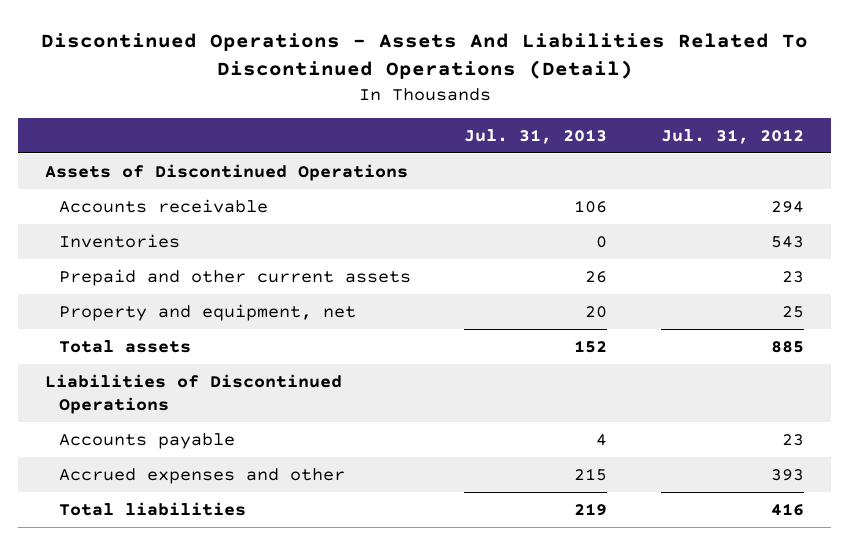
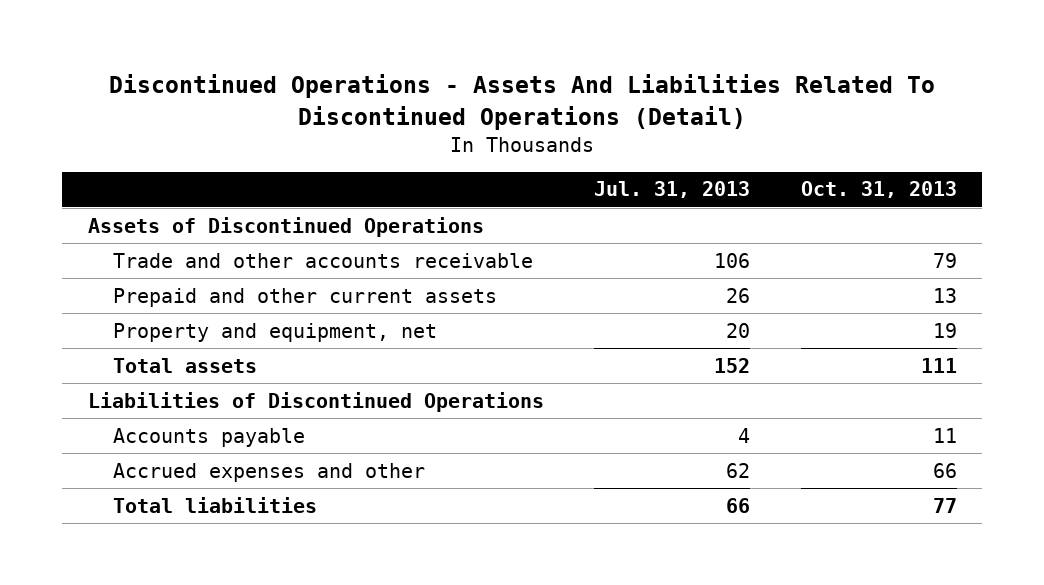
[661,128,805,144] Jul. 31, 2012 -> none
none -> [800,181,957,199] Oct. 31, 2013
[58,233,180,248] Inventories -> none
[58,198,268,213] Accounts receivable -> [113,252,534,268] Trade and other accounts receivable
[574,467,608,481] 215 -> [726,462,751,478] 62
[574,502,608,516] 219 -> [726,497,751,513] 66

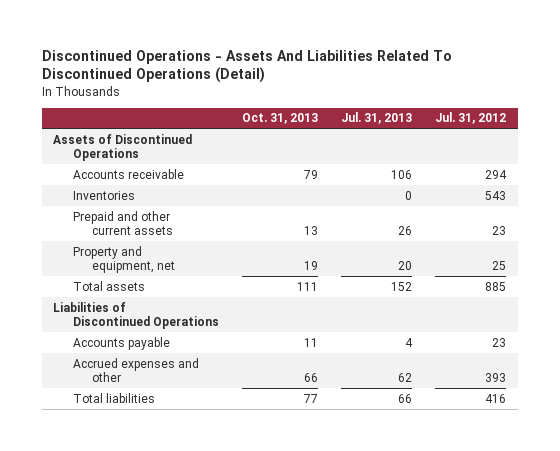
none -> [435,112,507,125] Jul. 31, 2012
[113,252,534,268] Trade and other accounts receivable -> [72,168,184,179] Accounts receivable
none -> [72,190,135,200] Inventories

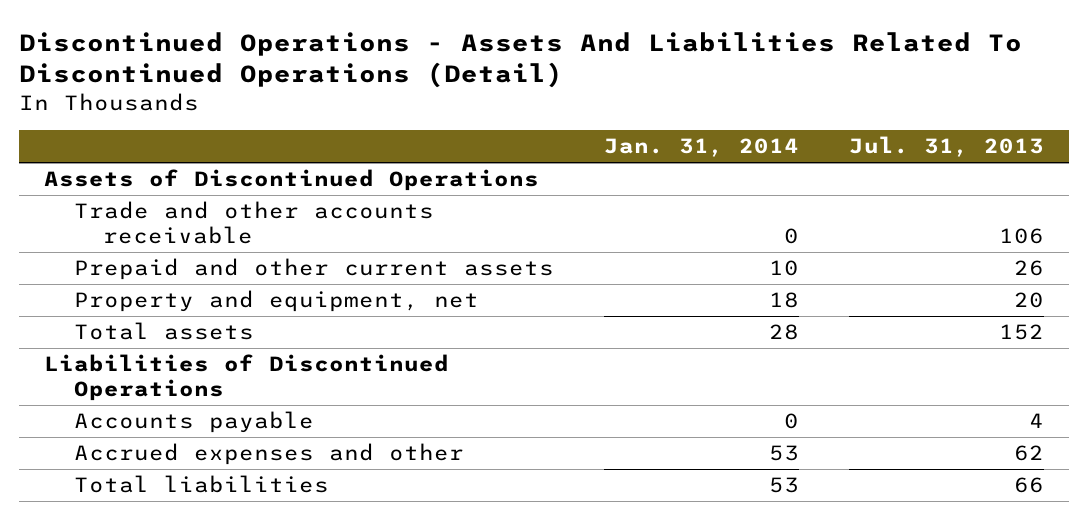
[241,113,318,125] Oct. 31, 2013 -> none
[435,112,507,125] Jul. 31, 2012 -> none
none -> [603,138,799,158] Jan. 31, 2014
[72,190,135,200] Inventories -> none
[72,168,184,179] Accounts receivable -> [73,201,434,245] Trade and other accounts receivable

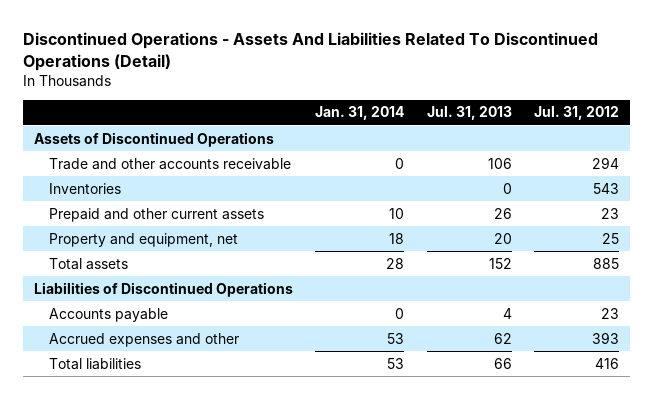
none -> [534,106,620,121] Jul. 31, 2012
none -> [48,182,121,194] Inventories

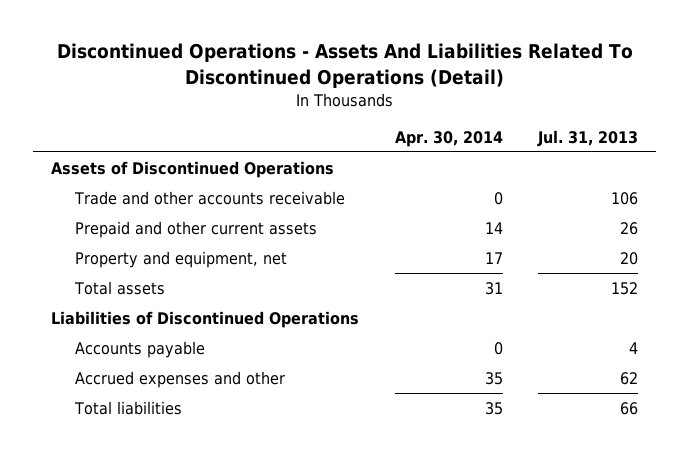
[315,106,405,121] Jan. 31, 2014 -> none
[534,106,620,121] Jul. 31, 2012 -> none
none -> [394,130,503,147] Apr. 30, 2014
[48,182,121,194] Inventories -> none

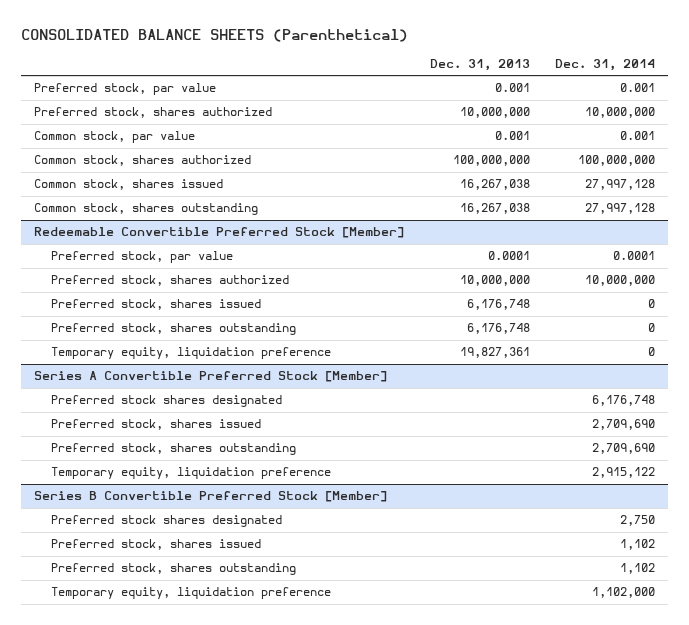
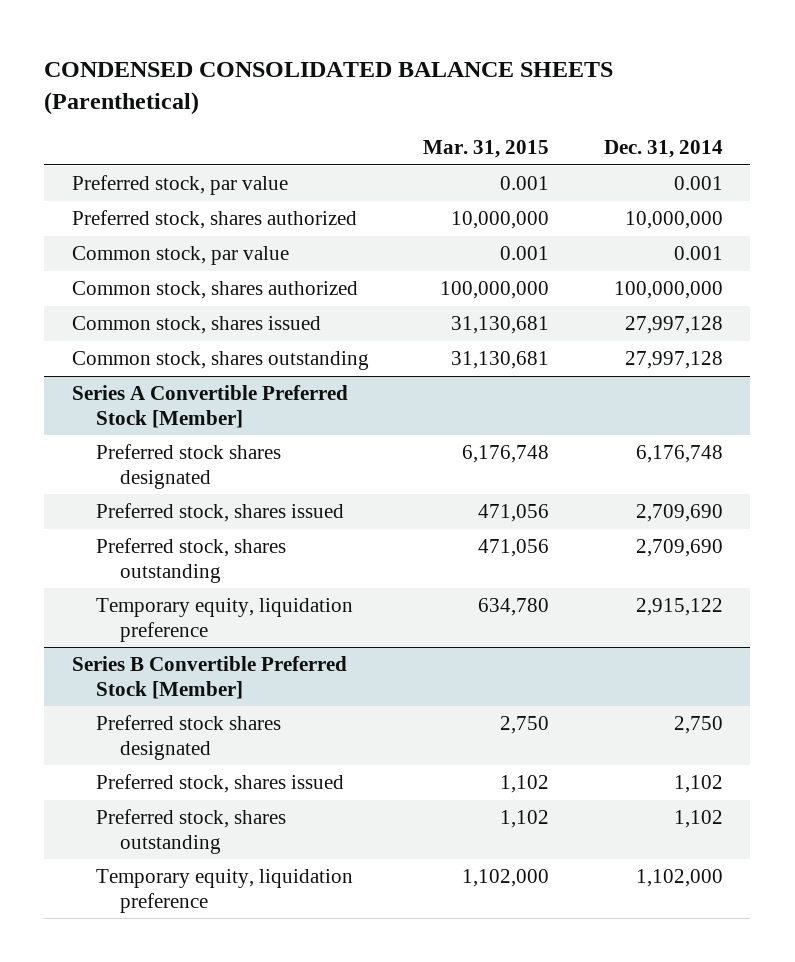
[20,28,408,42] CONSOLIDATED BALANCE SHEETS (Parenthetical) -> [44,61,614,116] CONDENSED CONSOLIDATED BALANCE SHEETS (Parenthetical)
[429,58,530,71] Dec. 31, 2013 -> none
none -> [423,140,550,159] Mar. 31, 2015
[33,227,404,239] Redeemable Convertible Preferred Stock [Member] -> none
[50,251,233,264] Preferred stock, par value -> none
[50,275,289,287] Preferred stock, shares authorized -> none
[50,299,261,311] Preferred stock, shares issued -> none
[50,323,296,336] Preferred stock, shares outstanding -> none
[50,347,331,360] Temporary equity, liquidation preference -> none

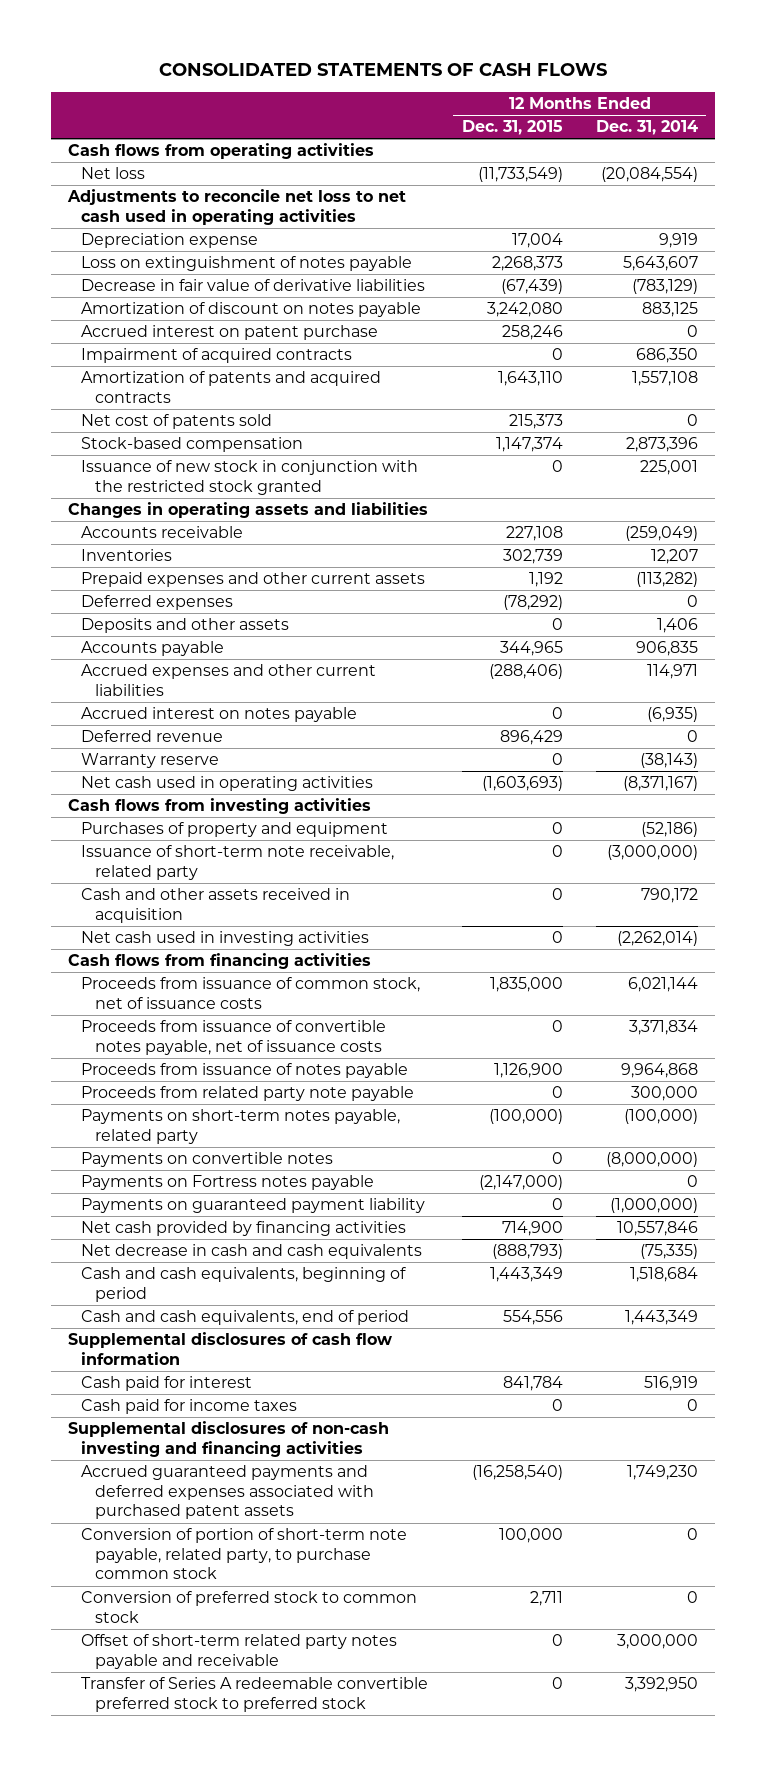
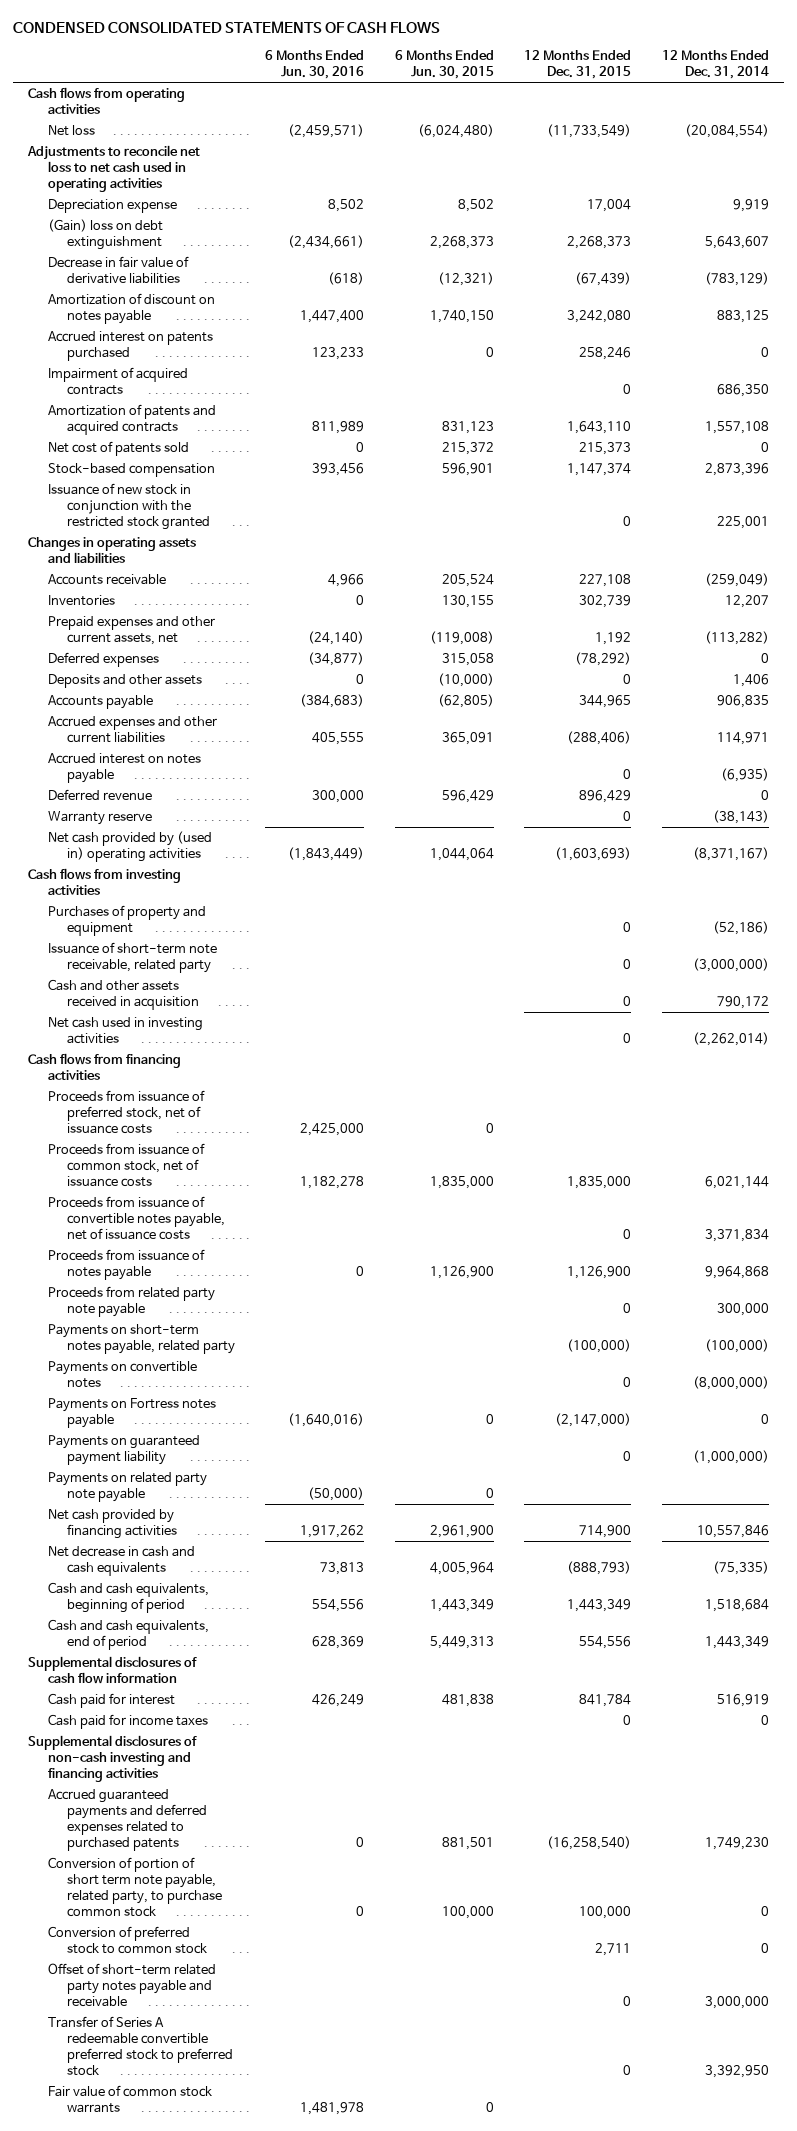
[159,62,608,76] CONSOLIDATED STATEMENTS OF CASH FLOWS -> [12,20,440,33] CONDENSED CONSOLIDATED STATEMENTS OF CASH FLOWS
none -> [265,50,365,80] 6 Months Ended Jun. 30, 2016
none -> [394,50,494,80] 6 Months Ended Jun. 30, 2015
[81,256,413,272] Loss on extinguishment of notes payable -> [47,219,163,251] (Gain) loss on debt extinguishment
[81,325,379,341] Accrued interest on patent purchase -> [47,331,213,362] Accrued interest on patents purchased
[81,572,426,588] Prepaid expenses and other current assets -> [47,616,215,646] Prepaid expenses and other current assets, net
[81,776,374,792] Net cash used in operating activities -> [47,831,212,863] Net cash provided by (used in) operating activities
none -> [47,1090,205,1135] Proceeds from issuance of preferred stock, net of issuance costs
none -> [47,1472,207,1503] Payments on related party note payable
[81,1465,374,1520] Accrued guaranteed payments and deferred expenses associated with purchased patent assets -> [47,1789,208,1852] Accrued guaranteed payments and deferred expenses related to purchased patents
[81,1528,408,1580] Conversion of portion of short-term note payable, related party, to purchase common stock -> [47,1857,223,1918] Conversion of portion of short term note payable, related party, to purchase common stock
none -> [47,2085,212,2114] Fair value of common stock warrants

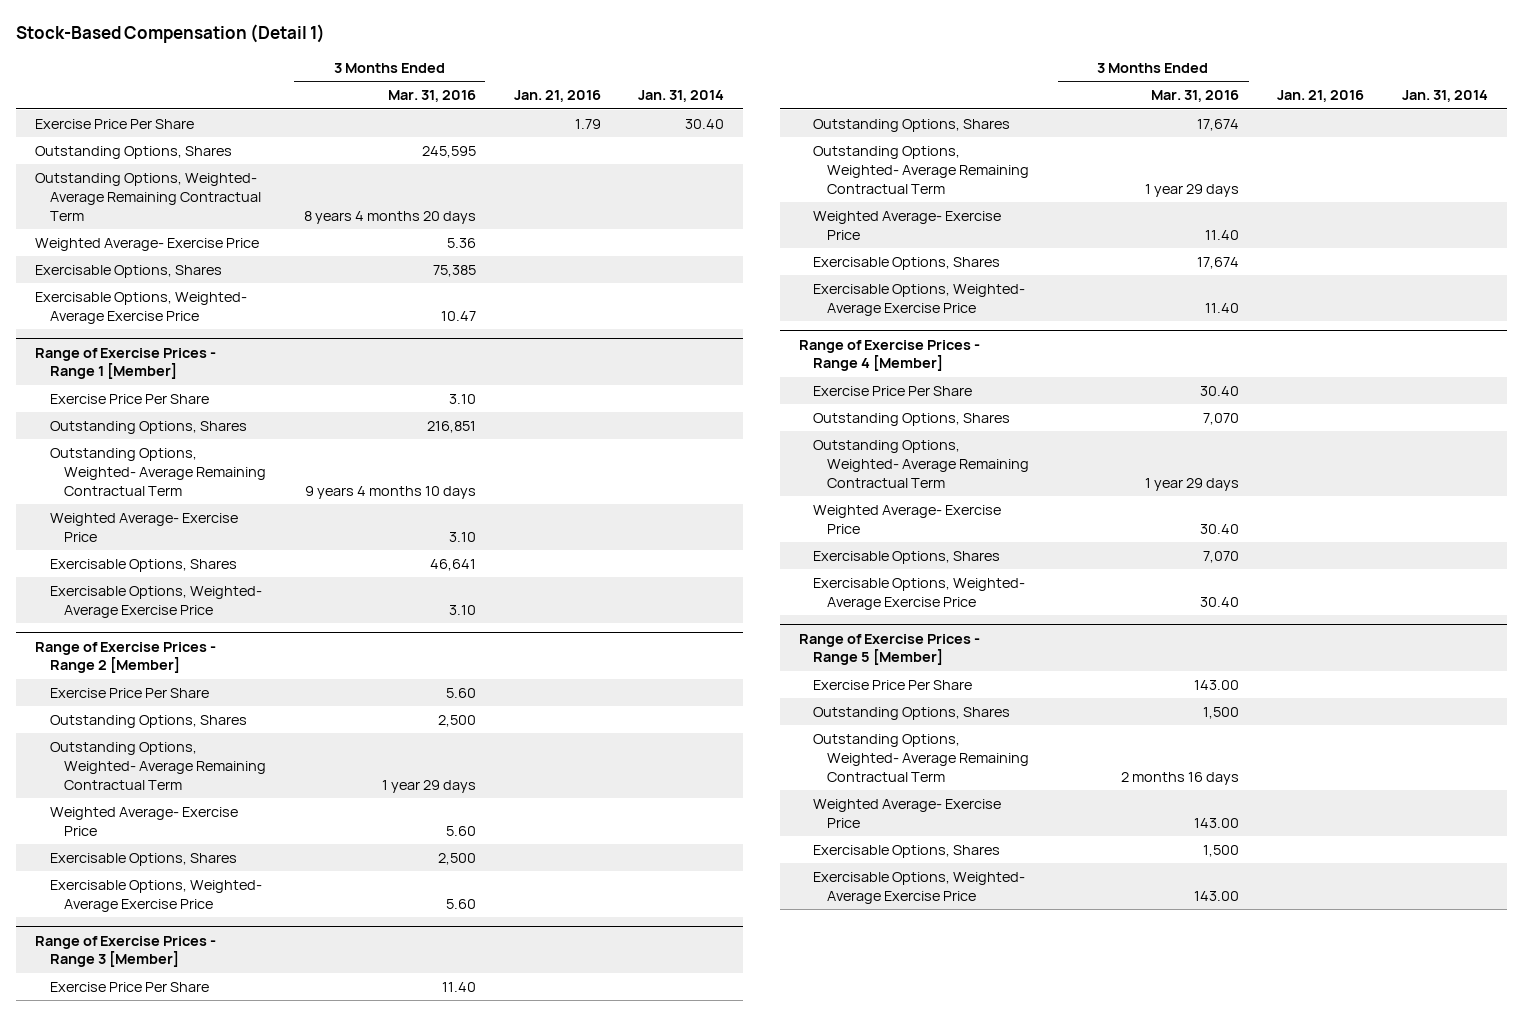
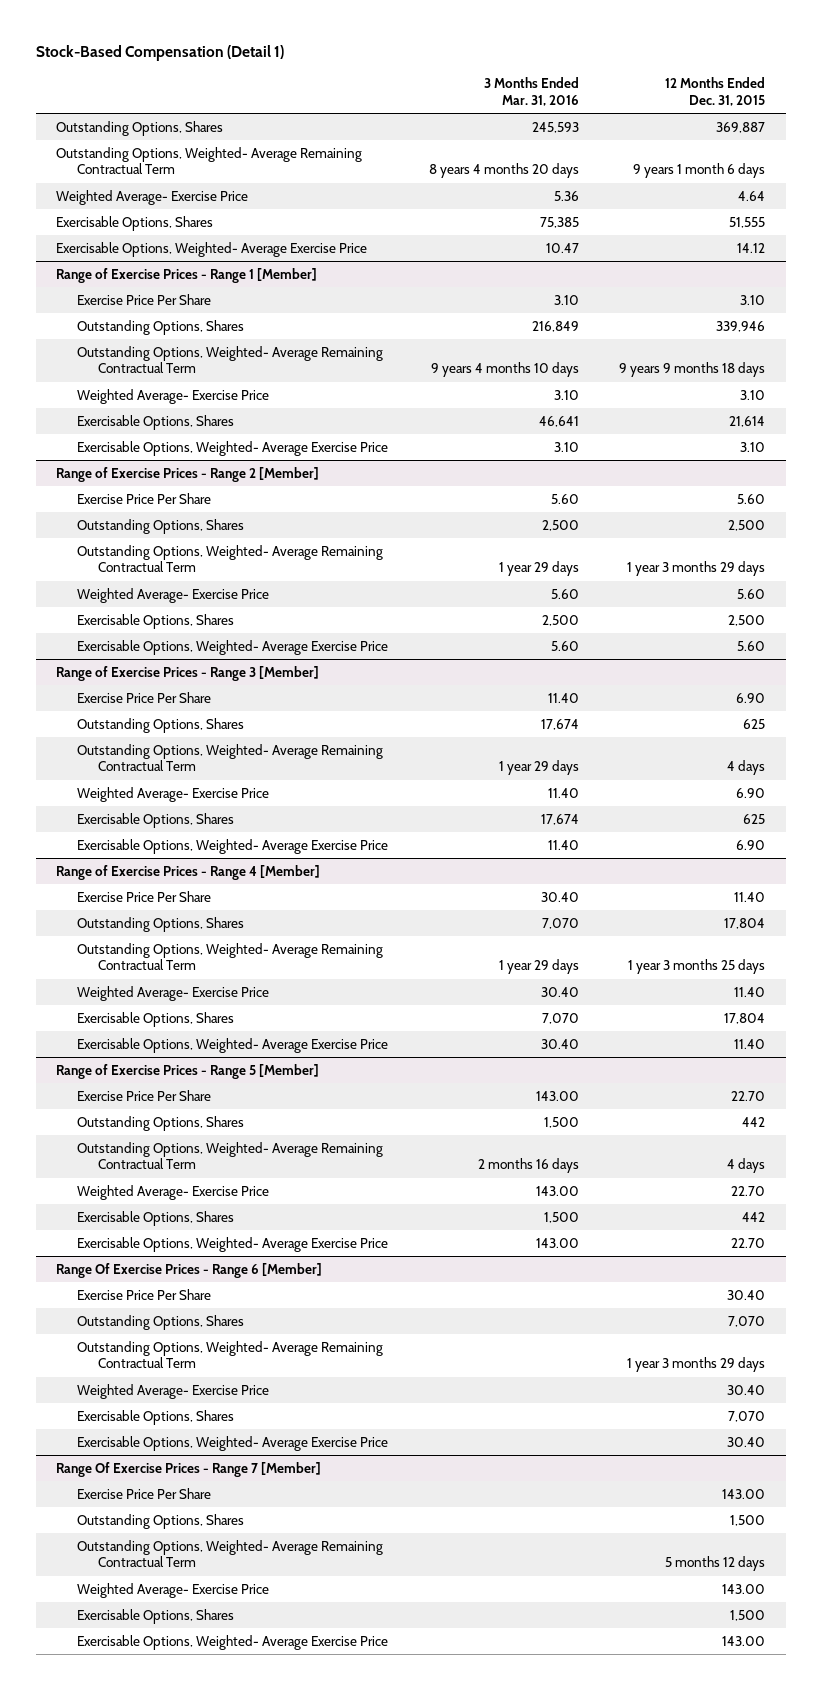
[513,90,601,103] Jan. 21, 2016 -> none
[638,90,725,103] Jan. 31, 2014 -> none
none -> [665,77,766,107] 12 Months Ended Dec. 31, 2015
[35,119,195,130] Exercise Price Per Share -> none
[421,146,476,159] 245,595 -> [531,121,579,133] 245,593
[426,421,476,434] 216,851 -> [531,320,579,332] 216,849
none -> [56,1262,323,1278] Range Of Exercise Prices - Range 6 [Member]
none -> [77,1288,212,1300] Exercise Price Per Share
none -> [77,1314,245,1330] Outstanding Options, Shares
none -> [77,1340,384,1369] Outstanding Options, Weighted- Average Remaining Contractual Term
none -> [77,1383,270,1399] Weighted Average- Exercise Price
none -> [77,1409,235,1425] Exercisable Options, Shares
none -> [77,1435,389,1451] Exercisable Options, Weighted- Average Exercise Price
none -> [56,1461,322,1477] Range Of Exercise Prices - Range 7 [Member]
none -> [77,1487,212,1499] Exercise Price Per Share
none -> [77,1513,245,1529] Outstanding Options, Shares
none -> [77,1539,384,1568] Outstanding Options, Weighted- Average Remaining Contractual Term
none -> [77,1582,270,1598] Weighted Average- Exercise Price
none -> [77,1608,235,1624] Exercisable Options, Shares
none -> [77,1634,389,1650] Exercisable Options, Weighted- Average Exercise Price

